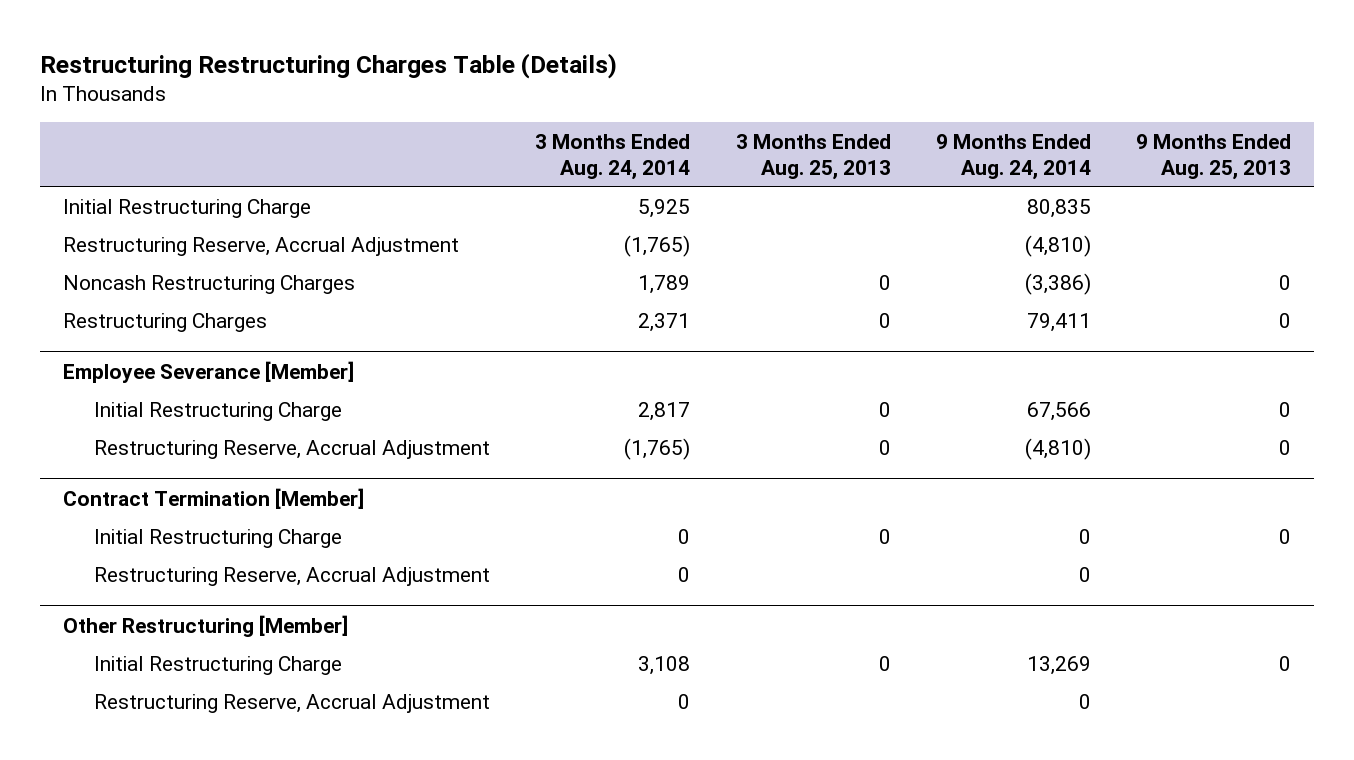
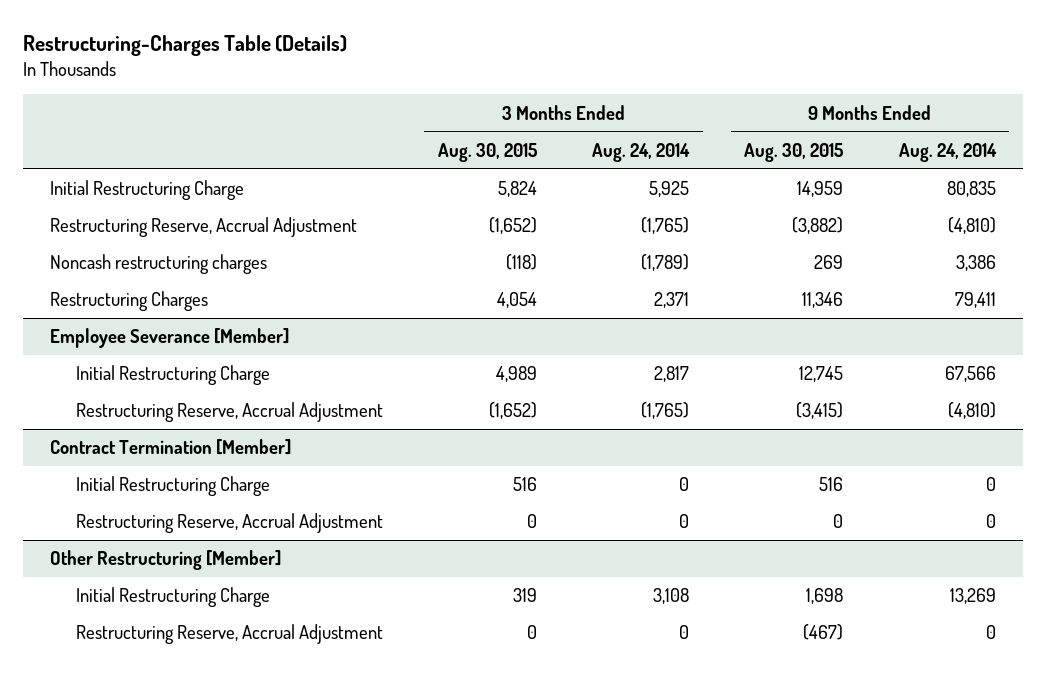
[39,52,617,79] Restructuring Restructuring Charges Table (Details) -> [22,35,347,57] Restructuring-Charges Table (Details)
[735,133,891,180] 3 Months Ended Aug. 25, 2013 -> none
[1136,133,1292,180] 9 Months Ended Aug. 25, 2013 -> none
none -> [437,142,537,162] Aug. 30, 2015
none -> [744,142,844,162] Aug. 30, 2015
[62,274,355,294] Noncash Restructuring Charges -> [50,254,268,275] Noncash restructuring charges
[638,274,691,294] 1,789 -> [641,254,690,272] (1,789)
[1025,272,1092,295] (3,386) -> [955,255,996,272] 3,386

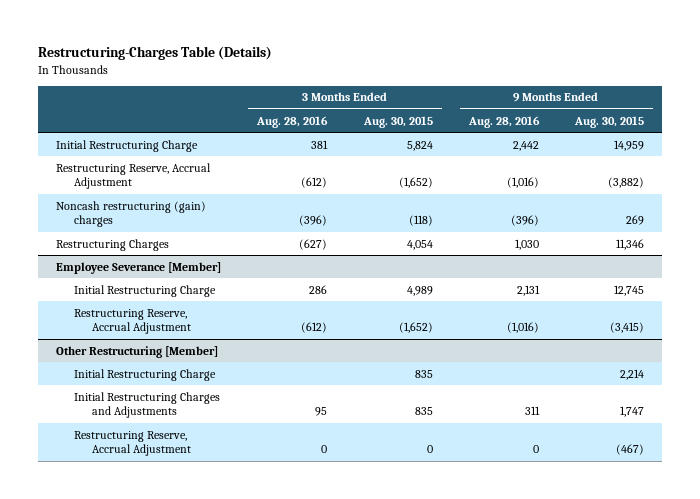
[592,142,691,162] Aug. 24, 2014 -> none
[898,142,997,162] Aug. 24, 2014 -> none
none -> [256,115,329,128] Aug. 28, 2016
none -> [467,115,540,128] Aug. 28, 2016
[50,254,268,275] Noncash restructuring charges -> [56,200,207,228] Noncash restructuring (gain) charges
[50,439,292,456] Contract Termination [Member] -> none
[75,476,270,497] Initial Restructuring Charge -> none
[75,513,383,534] Restructuring Reserve, Accrual Adjustment -> none
[512,588,537,603] 319 -> [414,369,433,378] 835
[806,588,844,605] 1,698 -> [619,368,644,380] 2,214
none -> [74,391,221,419] Initial Restructuring Charges and Adjustments

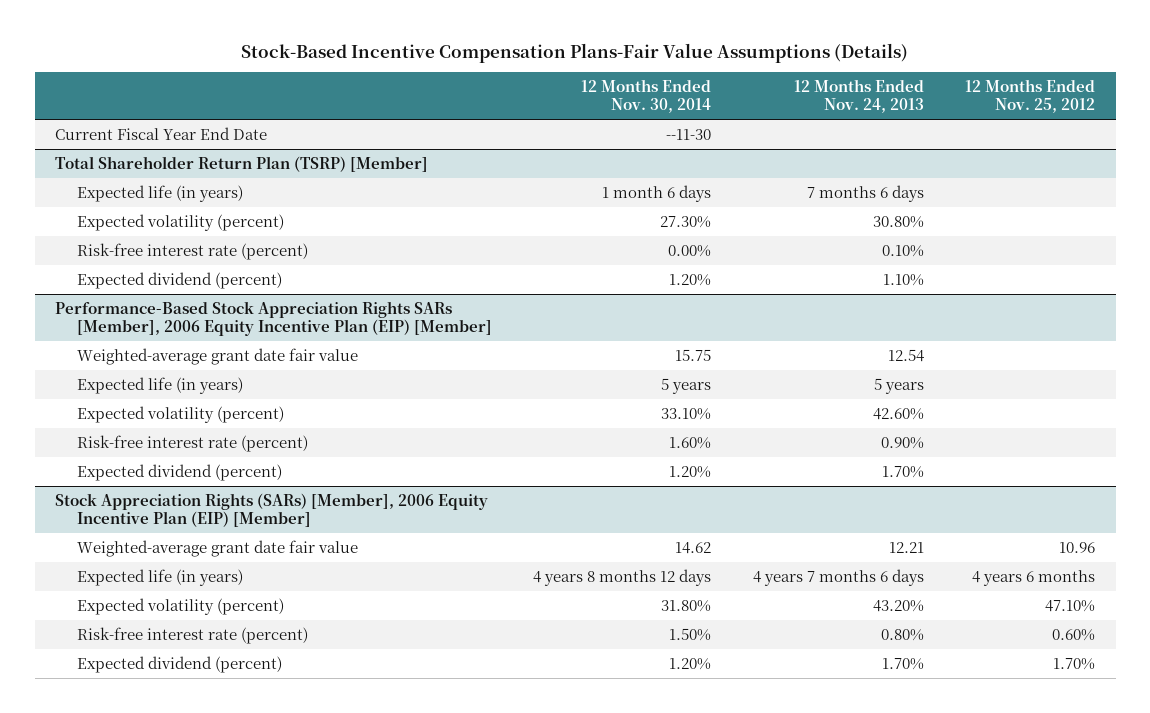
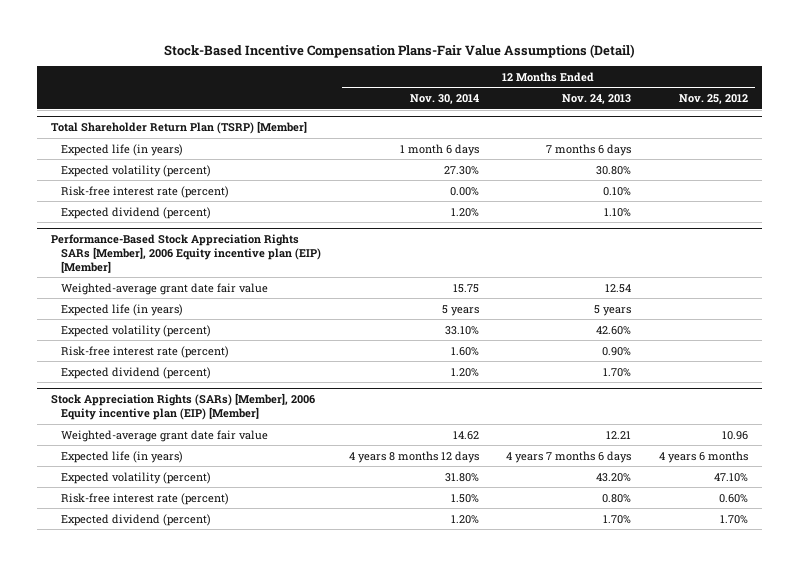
[241,42,909,63] Stock-Based Incentive Compensation Plans-Fair Value Assumptions (Details) -> [163,43,635,58] Stock-Based Incentive Compensation Plans-Fair Value Assumptions (Detail)
[55,126,268,140] Current Fiscal Year End Date -> none
[55,300,492,336] Performance-Based Stock Appreciation Rights SARs [Member], 2006 Equity Incentive Plan (EIP) [Member] -> [51,234,322,273] Performance-Based Stock Appreciation Rights SARs [Member], 2006 Equity incentive plan (EIP) [Member]
[55,492,489,527] Stock Appreciation Rights (SARs) [Member], 2006 Equity Incentive Plan (EIP) [Member] -> [51,393,316,420] Stock Appreciation Rights (SARs) [Member], 2006 Equity incentive plan (EIP) [Member]

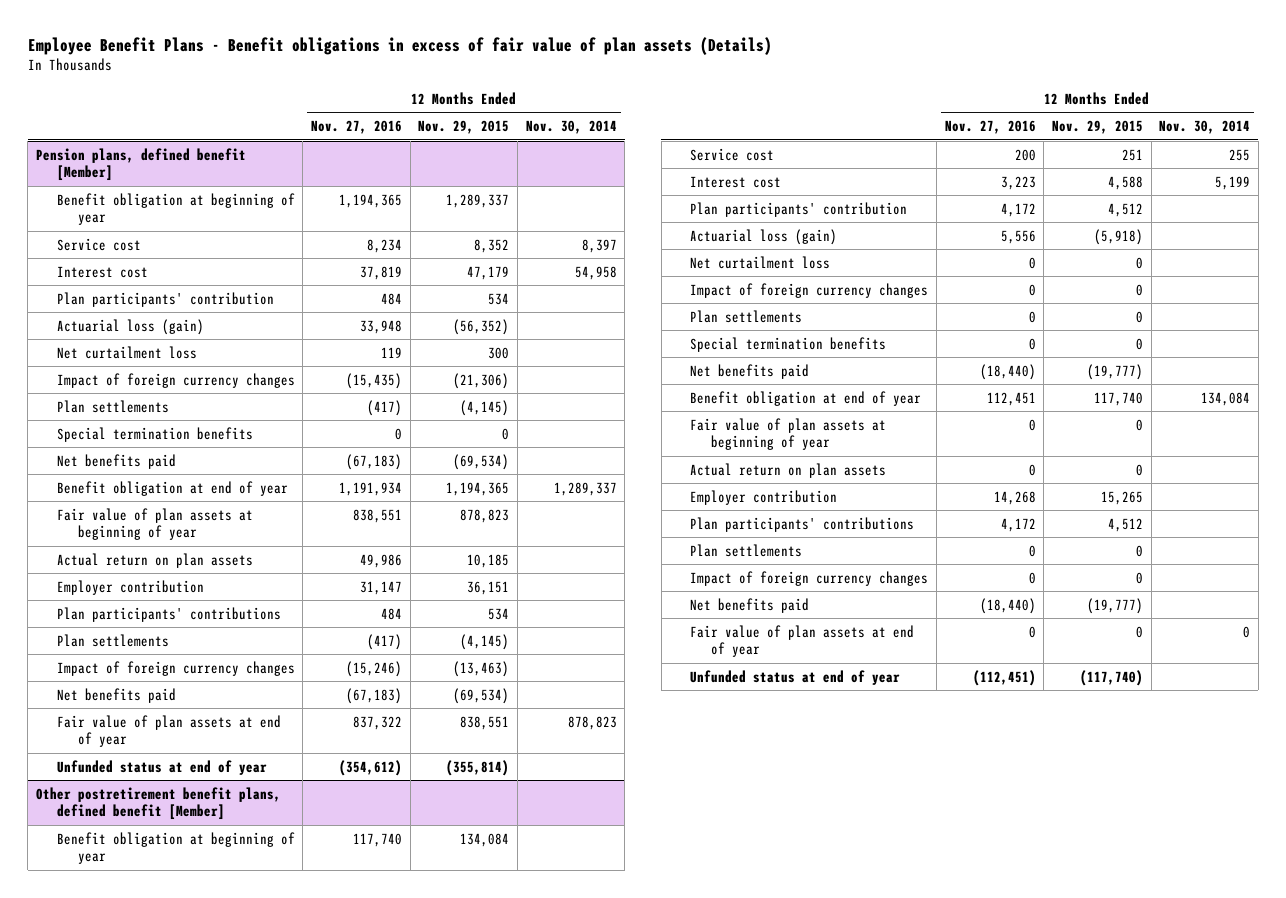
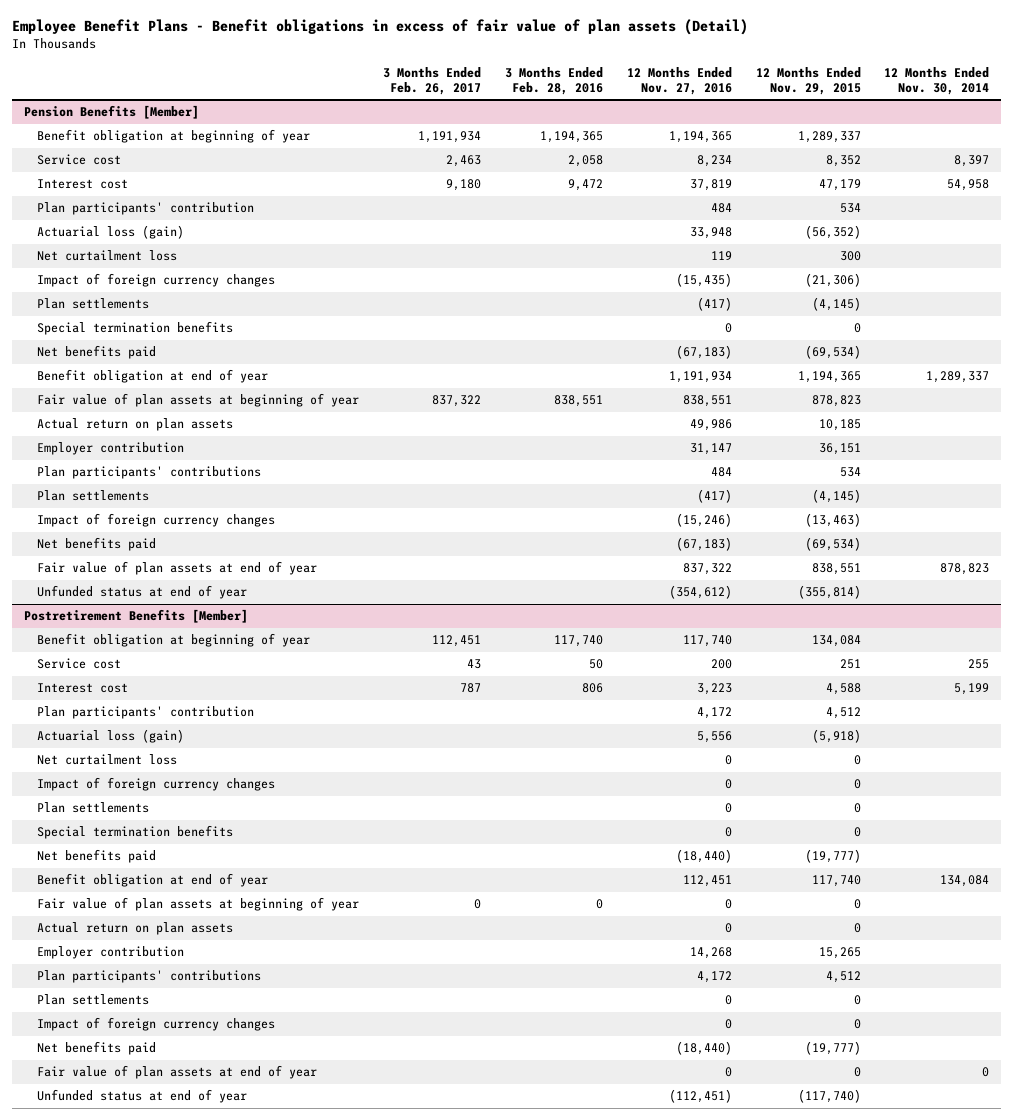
[27,36,772,55] Employee Benefit Plans - Benefit obligations in excess of fair value of plan assets (Details) -> [11,19,748,36] Employee Benefit Plans - Benefit obligations in excess of fair value of plan assets (Detail)
none -> [383,66,482,95] 3 Months Ended Feb. 26, 2017
none -> [504,66,603,95] 3 Months Ended Feb. 28, 2016
[35,147,246,182] Pension plans, defined benefit [Member] -> [23,105,199,120] Pension Benefits [Member]
[35,786,281,821] Other postretirement benefit plans, defined benefit [Member] -> [23,609,248,624] Postretirement Benefits [Member]

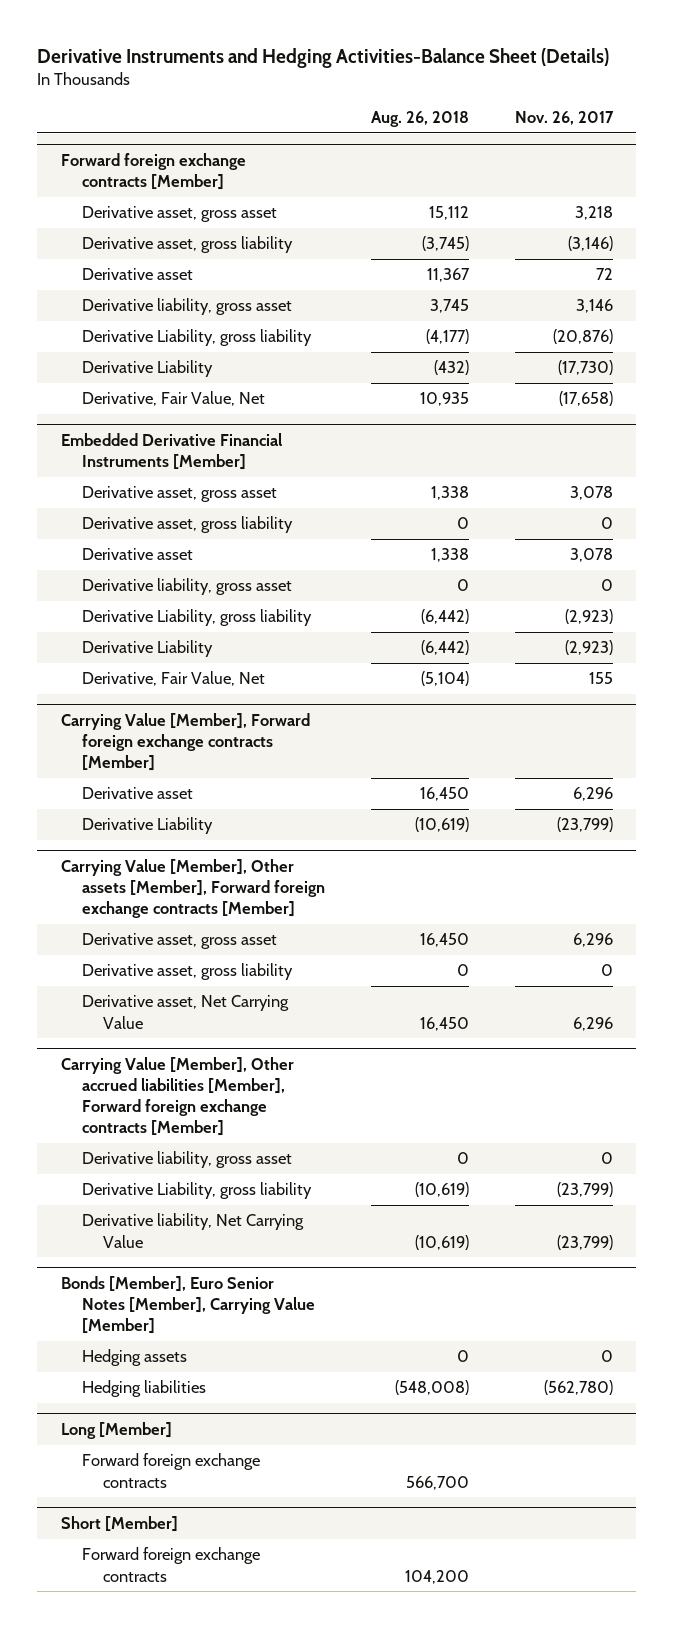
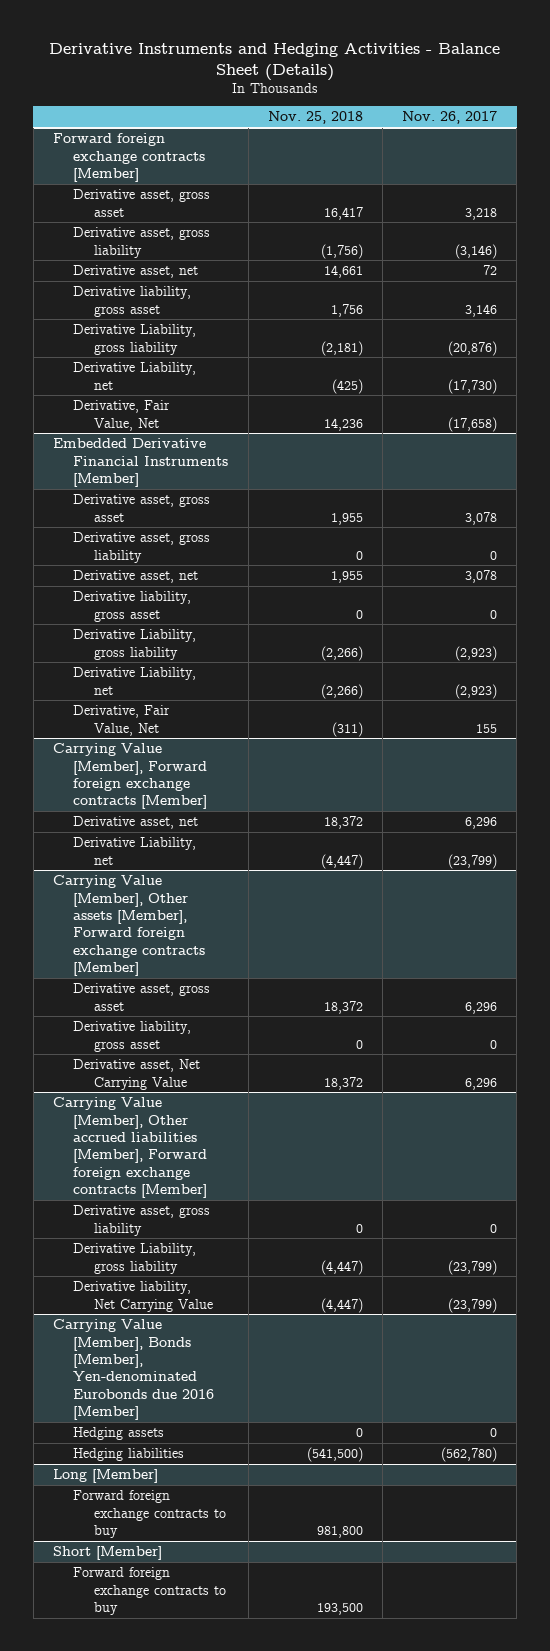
[37,47,610,68] Derivative Instruments and Hedging Activities-Balance Sheet (Details) -> [48,42,500,81] Derivative Instruments and Hedging Activities - Balance Sheet (Details)
[370,110,469,127] Aug. 26, 2018 -> none
none -> [267,111,363,125] Nov. 25, 2018
[81,268,193,281] Derivative asset -> [73,265,199,279] Derivative asset, net
[81,360,213,378] Derivative Liability -> [73,362,197,390] Derivative Liability, net
[81,548,193,561] Derivative asset -> [73,570,199,584] Derivative asset, net
[81,640,213,658] Derivative Liability -> [73,667,197,695] Derivative Liability, net
[81,787,193,800] Derivative asset -> [73,816,199,830] Derivative asset, net
[81,817,213,835] Derivative Liability -> [73,837,197,865] Derivative Liability, net
[81,963,293,981] Derivative asset, gross liability -> [73,1021,192,1052] Derivative liability, gross asset
[81,1151,292,1169] Derivative liability, gross asset -> [73,1205,211,1236] Derivative asset, gross liability
[60,1275,315,1335] Bonds [Member], Euro Senior Notes [Member], Carrying Value [Member] -> none
none -> [52,1319,215,1421] Carrying Value [Member], Bonds [Member], Yen-denominated Eurobonds due 2016 [Member]
[81,1453,260,1488] Forward foreign exchange contracts -> [73,1490,227,1538] Forward foreign exchange contracts to buy
[81,1547,260,1582] Forward foreign exchange contracts -> [73,1567,227,1615] Forward foreign exchange contracts to buy

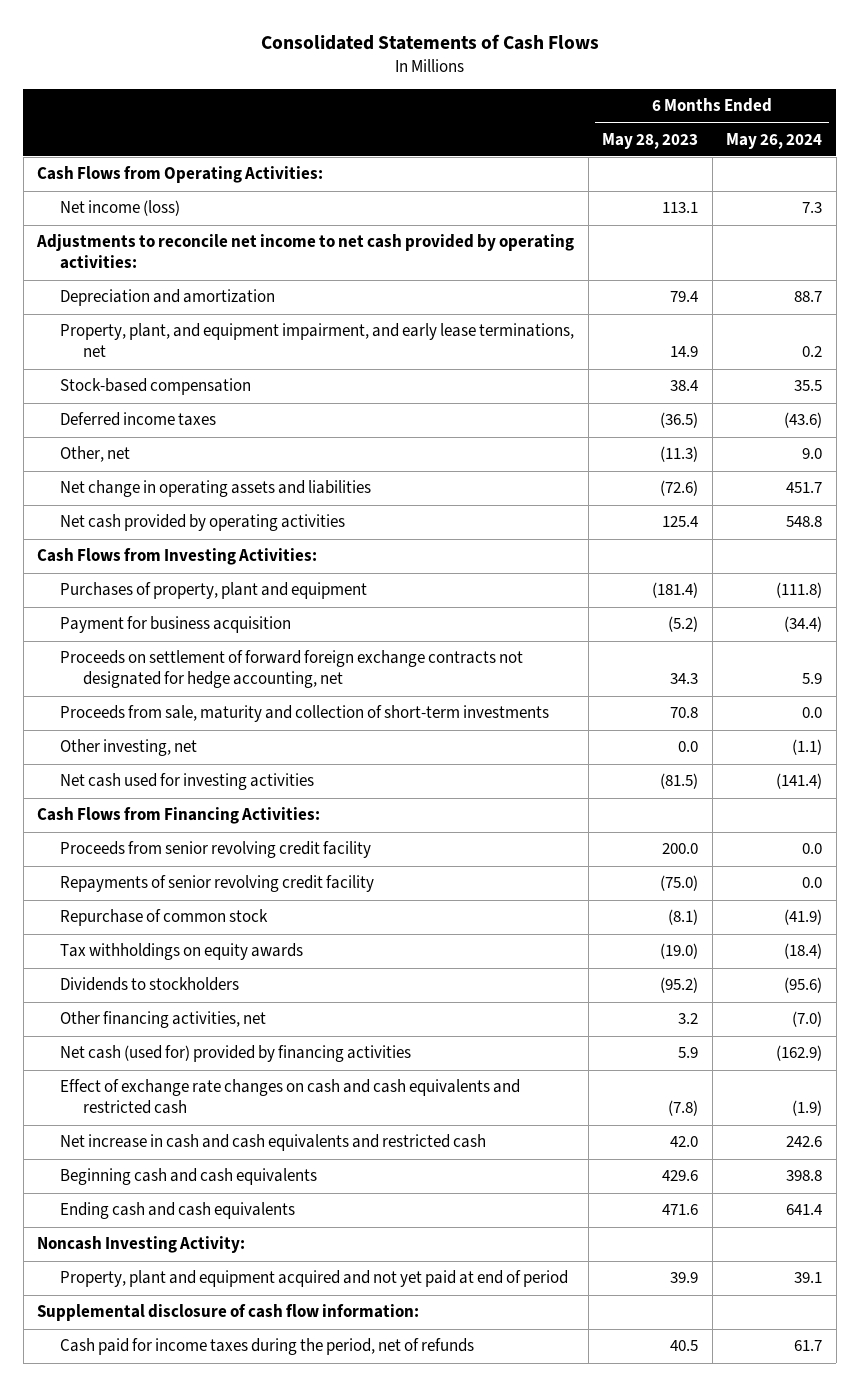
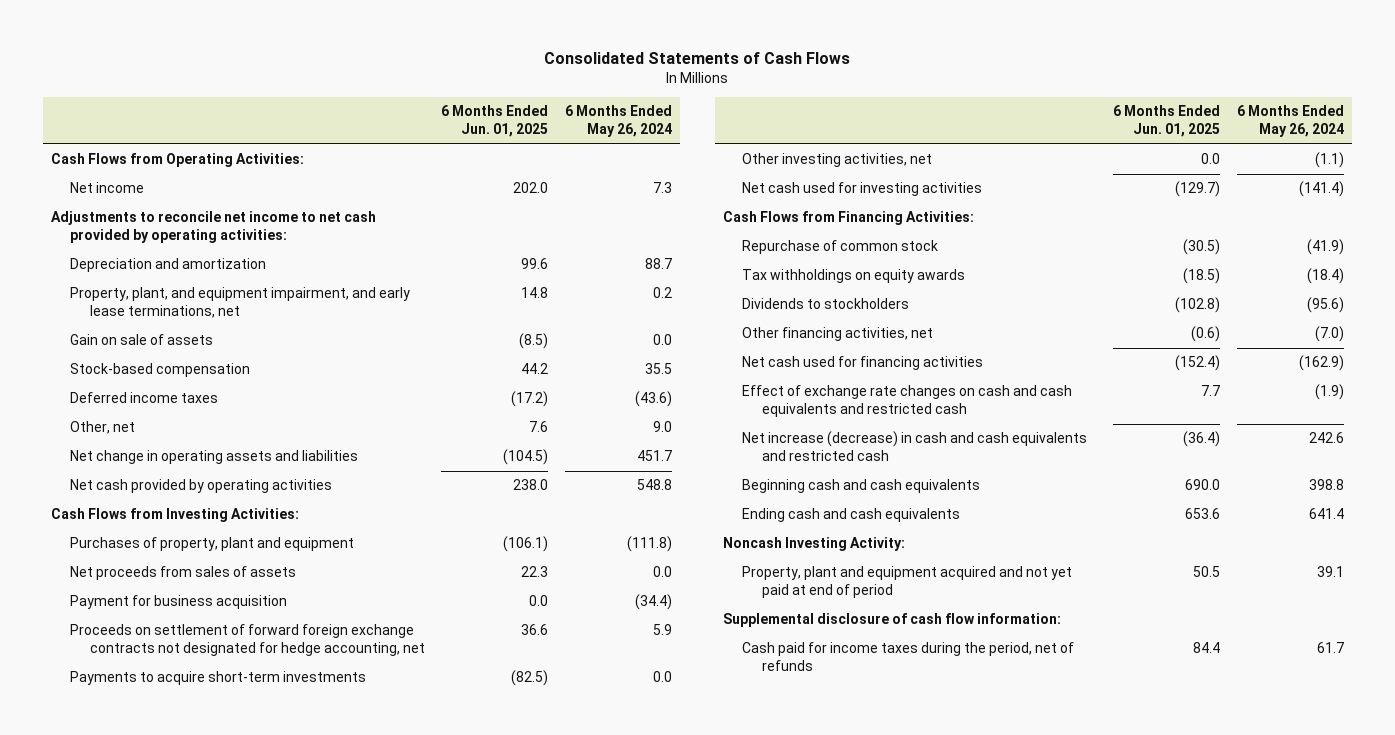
[602,132,699,149] May 28, 2023 -> none
none -> [441,105,549,138] 6 Months Ended Jun. 01, 2025
[59,200,180,217] Net income (loss) -> [70,182,145,194] Net income
none -> [70,334,214,346] Gain on sale of assets
none -> [70,566,297,581] Net proceeds from sales of assets
[59,705,549,723] Proceeds from sale, maturity and collection of short-term investments -> none
none -> [70,671,367,686] Payments to acquire short-term investments
[59,739,197,757] Other investing, net -> [742,153,933,168] Other investing activities, net
[59,841,371,859] Proceeds from senior revolving credit facility -> none
[59,875,374,893] Repayments of senior revolving credit facility -> none
[59,1045,411,1063] Net cash (used for) provided by financing activities -> [742,356,984,371] Net cash used for financing activities
[59,1134,486,1152] Net increase in cash and cash equivalents and restricted cash -> [742,431,1088,462] Net increase (decrease) in cash and cash equivalents and restricted cash

